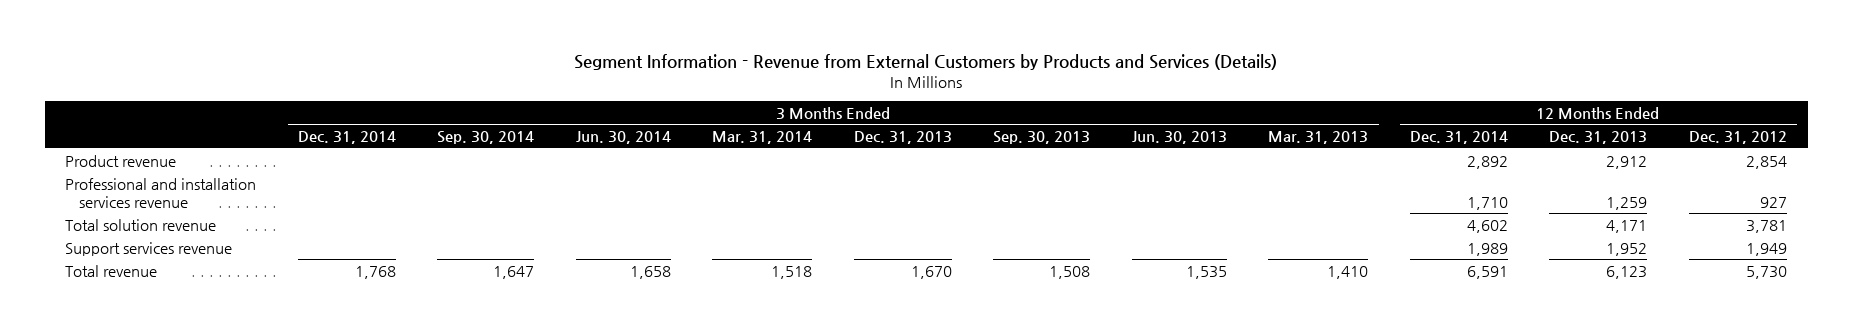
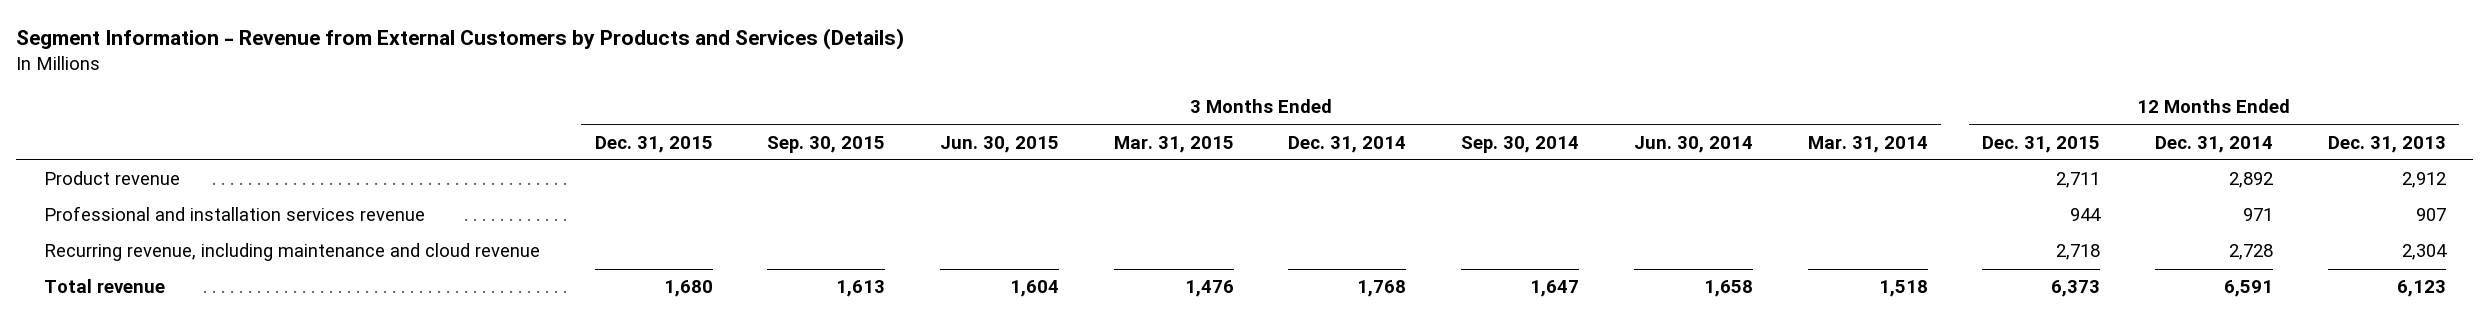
[853,131,952,145] Dec. 31, 2013 -> none
[993,131,1091,145] Sep. 30, 2013 -> none
[1131,131,1227,145] Jun. 30, 2013 -> none
[1268,131,1369,145] Mar. 31, 2013 -> none
[1688,131,1787,145] Dec. 31, 2012 -> none
none -> [594,135,713,153] Dec. 31, 2015
none -> [767,135,886,153] Sep. 30, 2015
none -> [939,135,1059,153] Jun. 30, 2015
none -> [1113,135,1234,153] Mar. 31, 2015
none -> [1982,135,2101,153] Dec. 31, 2015
[65,218,217,231] Total solution revenue -> none
[65,241,233,256] Support services revenue -> none
[1466,196,1508,210] 1,710 -> [2243,208,2274,222] 971
[1606,196,1648,210] 1,259 -> [2415,208,2446,222] 907
none -> [43,243,540,262] Recurring revenue, including maintenance and cloud revenue

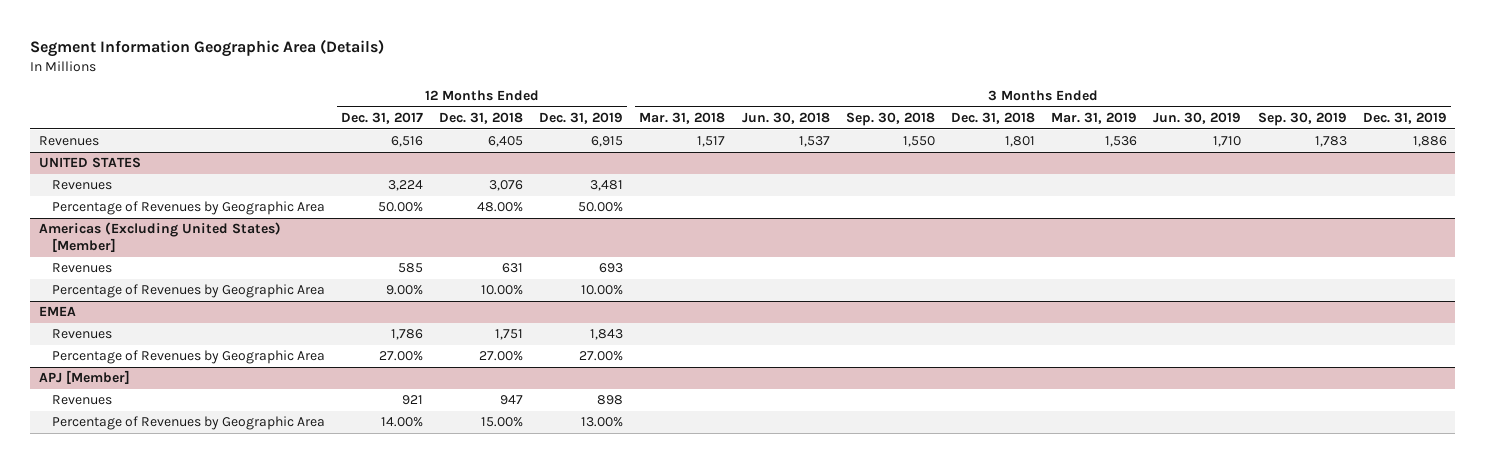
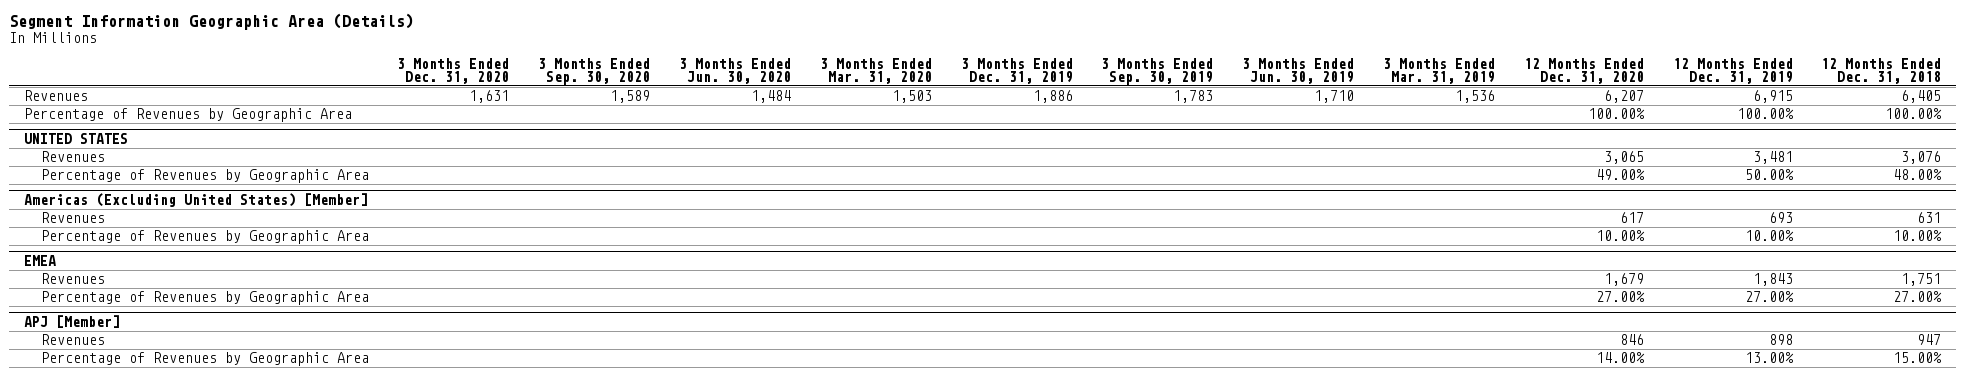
[340,112,423,125] Dec. 31, 2017 -> none
[639,112,726,125] Mar. 31, 2018 -> none
[741,112,830,125] Jun. 30, 2018 -> none
[845,112,935,127] Sep. 30, 2018 -> none
[950,112,1035,125] Dec. 31, 2018 -> none
none -> [397,57,510,85] 3 Months Ended Dec. 31, 2020
none -> [538,57,651,86] 3 Months Ended Sep. 30, 2020
none -> [679,57,792,85] 3 Months Ended Jun. 30, 2020
none -> [819,57,932,85] 3 Months Ended Mar. 31, 2020
none -> [1523,57,1644,85] 12 Months Ended Dec. 31, 2020
none -> [23,108,352,123] Percentage of Revenues by Geographic Area

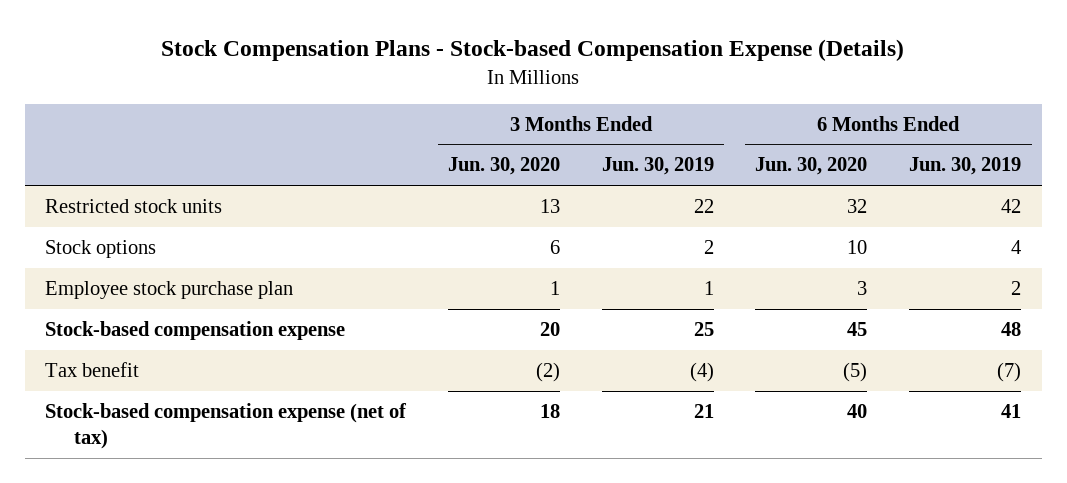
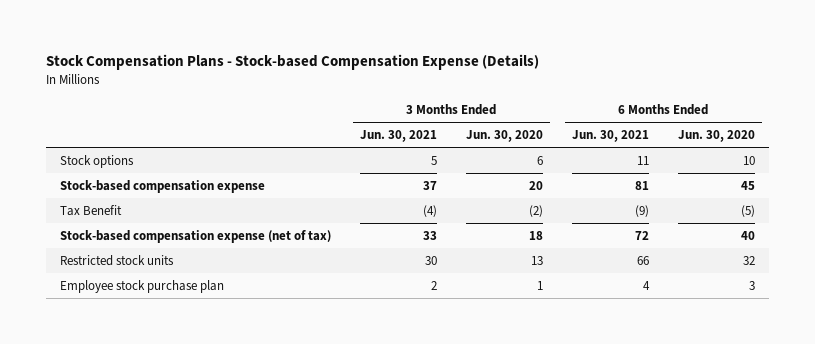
[601,157,714,176] Jun. 30, 2019 -> none
[909,157,1022,176] Jun. 30, 2019 -> none
none -> [359,129,437,142] Jun. 30, 2021
none -> [571,129,649,142] Jun. 30, 2021
[45,361,140,377] Tax benefit -> [60,204,123,216] Tax Benefit
[45,198,223,213] Restricted stock units -> [60,254,175,266] Restricted stock units
[45,280,294,299] Employee stock purchase plan -> [60,279,225,293] Employee stock purchase plan

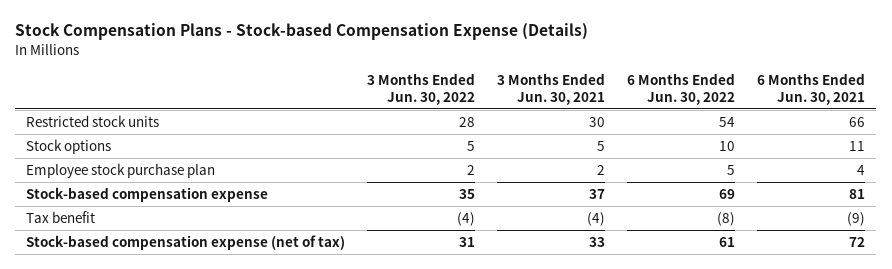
[465,129,543,142] Jun. 30, 2020 -> none
[677,129,755,142] Jun. 30, 2020 -> none
none -> [367,73,476,105] 3 Months Ended Jun. 30, 2022
none -> [627,73,736,105] 6 Months Ended Jun. 30, 2022
[60,254,175,266] Restricted stock units -> [26,115,160,128] Restricted stock units
[60,279,225,293] Employee stock purchase plan -> [26,163,216,179] Employee stock purchase plan
[60,204,123,216] Tax Benefit -> [26,211,96,224] Tax benefit

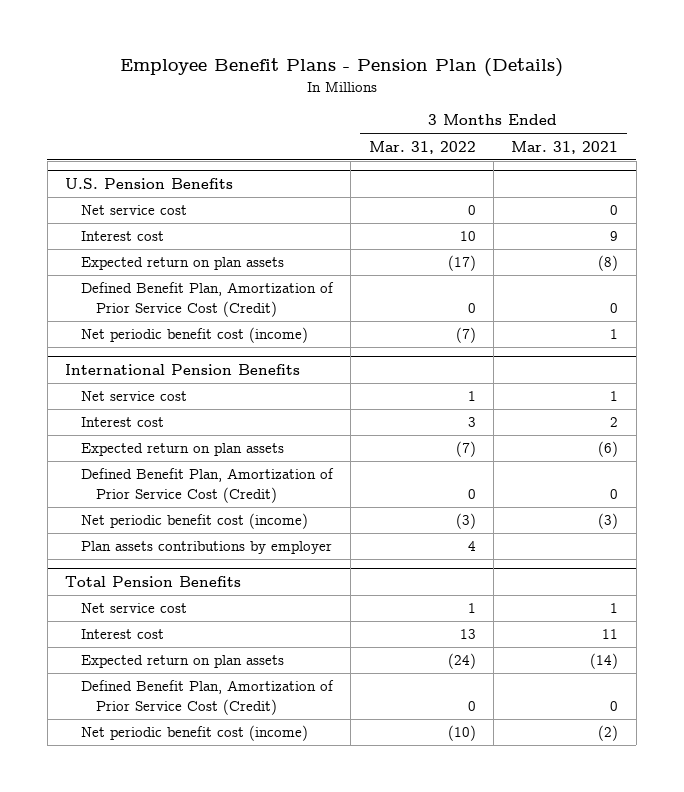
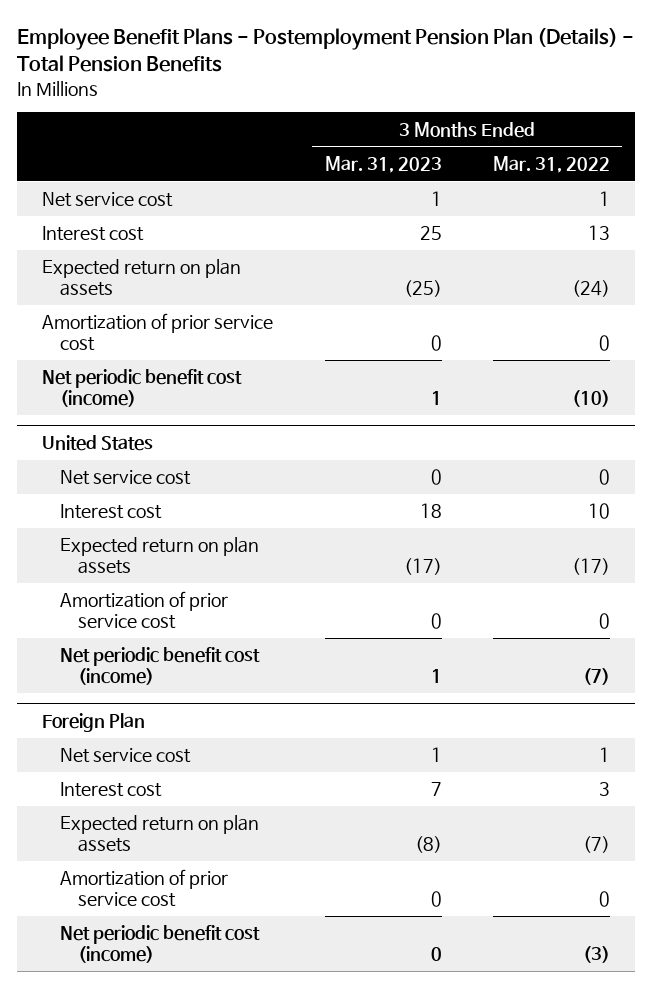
[119,58,563,78] Employee Benefit Plans - Pension Plan (Details) -> [16,27,634,73] Employee Benefit Plans - Postemployment Pension Plan (Details) - Total Pension Benefits
[511,140,619,154] Mar. 31, 2021 -> none
none -> [324,155,442,173] Mar. 31, 2023
[65,178,234,190] U.S. Pension Benefits -> none
none -> [42,192,174,208] Net service cost
none -> [42,226,145,242] Interest cost
none -> [42,259,242,297] Expected return on plan assets
none -> [42,313,274,352] Amortization of prior service cost
none -> [42,369,243,408] Net periodic benefit cost (income)
none -> [42,434,154,451] United States
[80,282,334,317] Defined Benefit Plan, Amortization of Prior Service Cost (Credit) -> [60,591,229,630] Amortization of prior service cost
[65,364,301,376] International Pension Benefits -> none
none -> [42,712,146,732] Foreign Plan
[80,468,334,503] Defined Benefit Plan, Amortization of Prior Service Cost (Credit) -> [60,869,229,908] Amortization of prior service cost
[80,541,332,555] Plan assets contributions by employer -> none
[65,576,242,588] Total Pension Benefits -> none
[80,603,187,614] Net service cost -> none
[80,629,164,640] Interest cost -> none
[80,655,284,669] Expected return on plan assets -> none
[80,680,334,715] Defined Benefit Plan, Amortization of Prior Service Cost (Credit) -> none
[80,725,308,742] Net periodic benefit cost (income) -> none

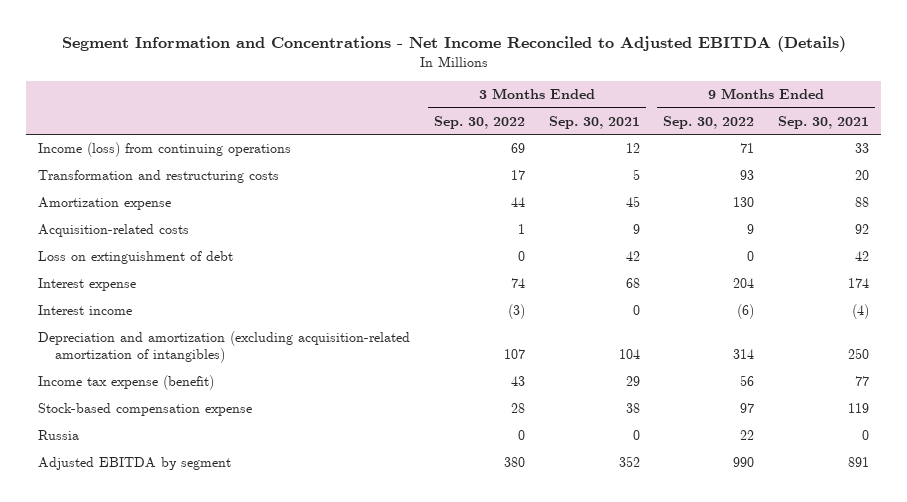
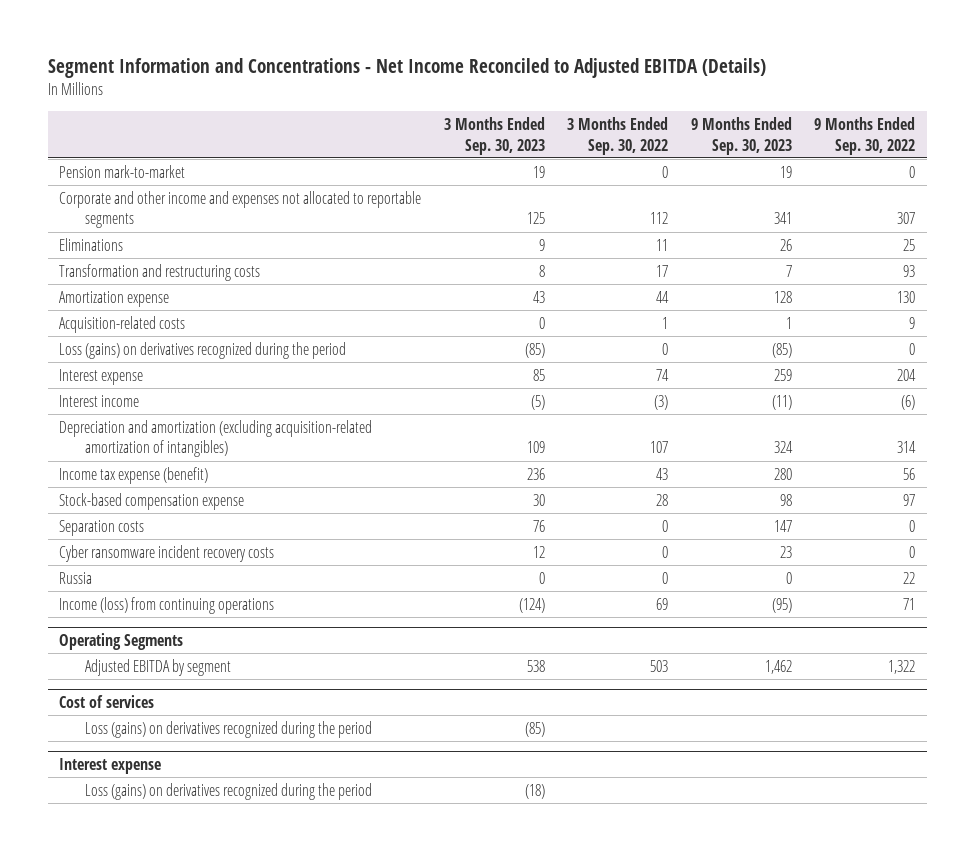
[548,115,640,129] Sep. 30, 2021 -> none
[778,115,870,129] Sep. 30, 2021 -> none
none -> [443,116,545,155] 3 Months Ended Sep. 30, 2023
none -> [690,116,792,155] 9 Months Ended Sep. 30, 2023
none -> [59,164,186,178] Pension mark-to-market
none -> [59,190,422,229] Corporate and other income and expenses not allocated to reportable segments
none -> [59,237,124,251] Eliminations
[38,251,234,265] Loss on extinguishment of debt -> none
none -> [59,341,347,359] Loss (gains) on derivatives recognized during the period
none -> [59,519,145,536] Separation costs
none -> [59,544,275,562] Cyber ransomware incident recovery costs
[38,142,292,158] Income (loss) from continuing operations -> [59,596,275,614] Income (loss) from continuing operations
none -> [59,633,184,651] Operating Segments
[503,457,525,468] 380 -> [650,659,669,672] 503
[733,457,755,468] 990 -> [888,659,916,674] 1,322
none -> [59,695,155,709] Cost of services
none -> [84,720,372,738] Loss (gains) on derivatives recognized during the period
none -> [59,758,162,775] Interest expense
none -> [84,782,372,800] Loss (gains) on derivatives recognized during the period

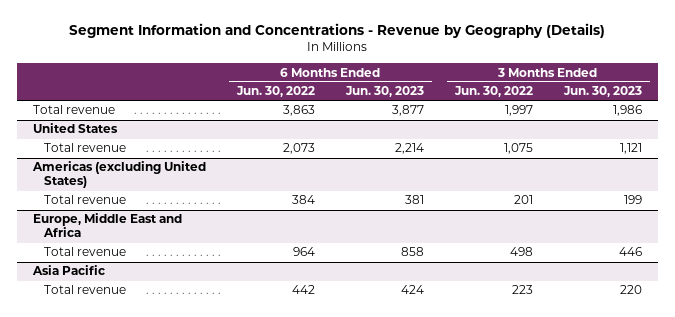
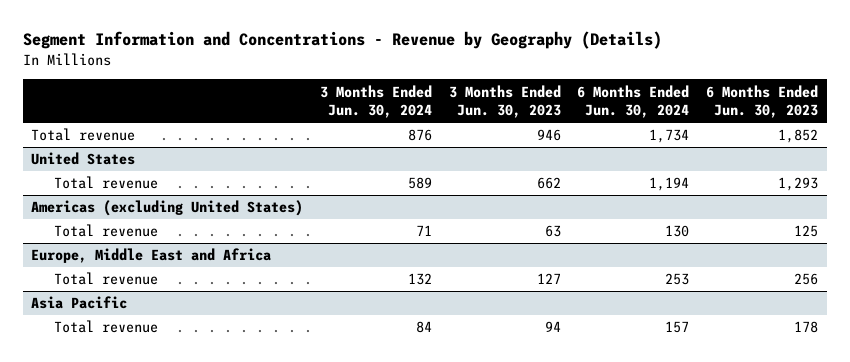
[235,86,315,98] Jun. 30, 2022 -> none
[453,86,533,98] Jun. 30, 2022 -> none
none -> [320,84,433,119] 3 Months Ended Jun. 30, 2024
none -> [577,84,690,119] 6 Months Ended Jun. 30, 2024
[391,105,424,117] 3,877 -> [778,129,819,144] 1,852
[613,105,643,117] 1,986 -> [536,129,561,142] 946
[394,143,424,155] 2,214 -> [778,177,819,192] 1,293
[620,143,643,155] 1,121 -> [536,177,561,190] 662
[404,195,424,205] 381 -> [794,225,819,238] 125
[624,195,643,205] 199 -> [544,225,561,238] 63
[400,247,424,257] 858 -> [794,273,819,286] 256
[619,247,643,257] 446 -> [536,273,561,285] 127
[400,285,424,295] 424 -> [794,321,819,334] 178
[620,285,643,295] 220 -> [544,321,561,333] 94

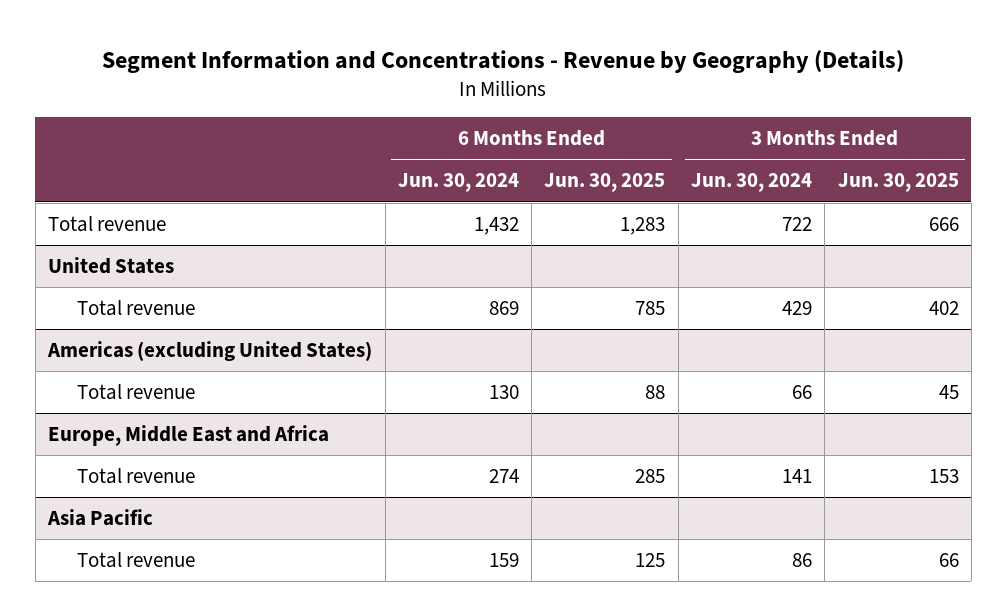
[448,84,561,119] 3 Months Ended Jun. 30, 2023 -> none
[706,84,819,119] 6 Months Ended Jun. 30, 2023 -> none
none -> [544,173,666,193] Jun. 30, 2025
none -> [837,173,959,193] Jun. 30, 2025
[408,129,433,142] 876 -> [781,217,812,232] 722
[649,129,690,144] 1,734 -> [473,217,519,236] 1,432
[408,177,433,190] 589 -> [781,301,812,316] 429
[649,177,690,192] 1,194 -> [488,301,519,316] 869
[416,225,433,237] 71 -> [791,385,812,400] 66
[408,273,433,286] 132 -> [781,469,812,484] 141
[665,273,690,286] 253 -> [488,469,519,484] 274
[416,321,433,334] 84 -> [791,553,812,568] 86
[665,321,690,334] 157 -> [488,553,519,568] 159

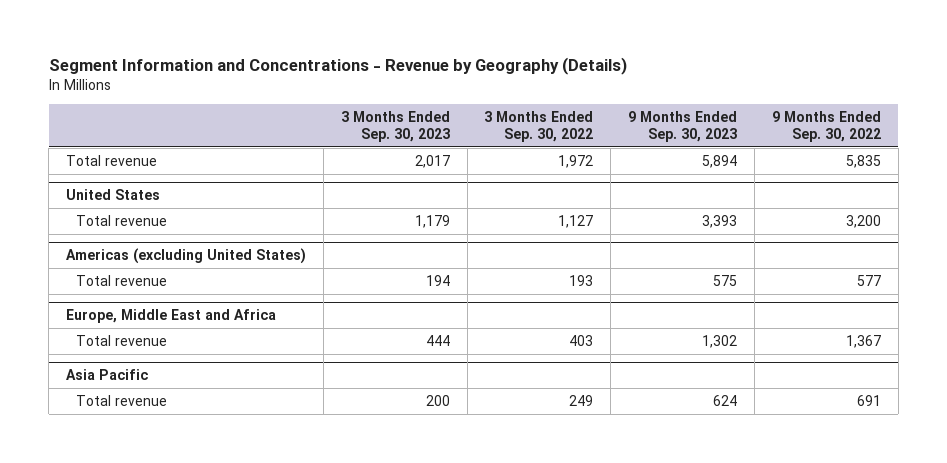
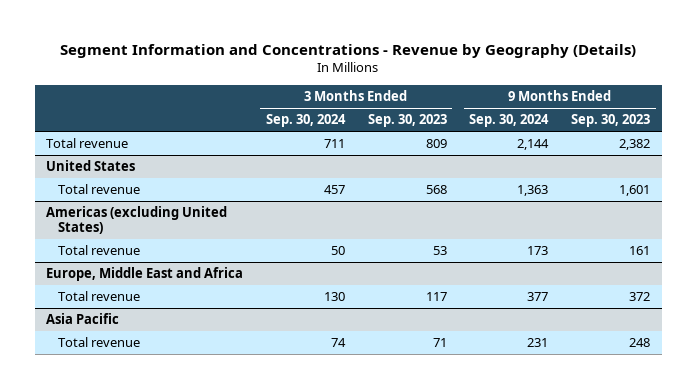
[484,110,594,142] 3 Months Ended Sep. 30, 2022 -> none
[771,110,881,142] 9 Months Ended Sep. 30, 2022 -> none
none -> [265,114,346,128] Sep. 30, 2024
none -> [469,114,550,128] Sep. 30, 2024
[414,154,450,168] 2,017 -> [425,139,447,149] 809
[702,154,738,168] 5,894 -> [619,139,651,151] 2,382
[414,214,450,228] 1,179 -> [425,185,447,195] 568
[702,214,738,228] 3,393 -> [619,185,651,197] 1,601
[425,274,450,286] 194 -> [432,246,447,256] 53
[713,274,738,286] 575 -> [629,246,651,256] 161
[425,334,450,346] 444 -> [425,292,447,302] 117
[702,334,738,348] 1,302 -> [629,292,651,302] 372
[425,394,450,406] 200 -> [432,338,447,348] 71
[713,394,738,406] 624 -> [629,338,651,348] 248

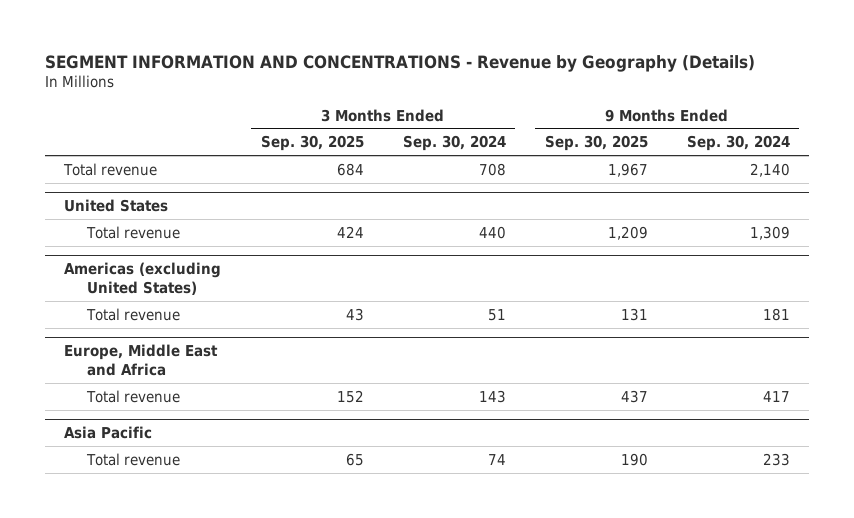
[60,43,637,58] Segment Information and Concentrations - Revenue by Geography (Details) -> [44,54,755,72] SEGMENT INFORMATION AND CONCENTRATIONS - Revenue by Geography (Details)
[367,114,447,128] Sep. 30, 2023 -> none
[571,114,651,128] Sep. 30, 2023 -> none
none -> [260,135,364,152] Sep. 30, 2025
none -> [544,135,648,152] Sep. 30, 2025
[323,139,345,149] 711 -> [478,162,506,176] 708
[517,139,550,151] 2,144 -> [749,162,790,177] 2,140
[323,185,345,195] 457 -> [478,225,506,239] 440
[517,185,549,197] 1,363 -> [749,225,790,240] 1,309
[330,246,345,256] 50 -> [487,308,506,321] 51
[527,246,549,256] 173 -> [762,307,790,321] 181
[323,292,345,302] 130 -> [478,389,506,403] 143
[527,292,549,302] 377 -> [762,390,790,402] 417
[527,338,549,348] 231 -> [762,452,790,466] 233

